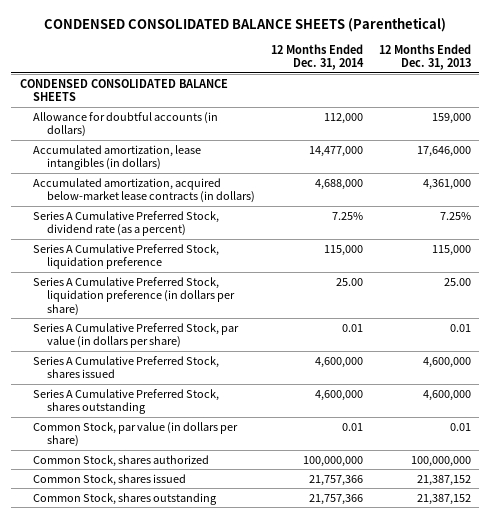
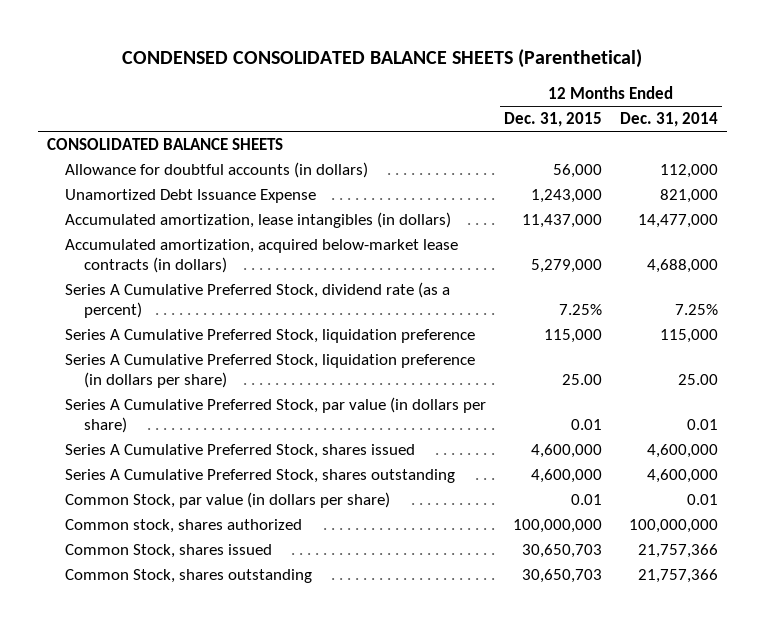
[379,43,472,71] 12 Months Ended Dec. 31, 2013 -> none
none -> [504,112,603,128] Dec. 31, 2015
[19,78,228,102] CONDENSED CONSOLIDATED BALANCE SHEETS -> [46,138,283,151] CONSOLIDATED BALANCE SHEETS
none -> [65,189,317,204] Unamortized Debt Issuance Expense
[33,454,210,467] Common Stock, shares authorized -> [65,519,303,534] Common stock, shares authorized

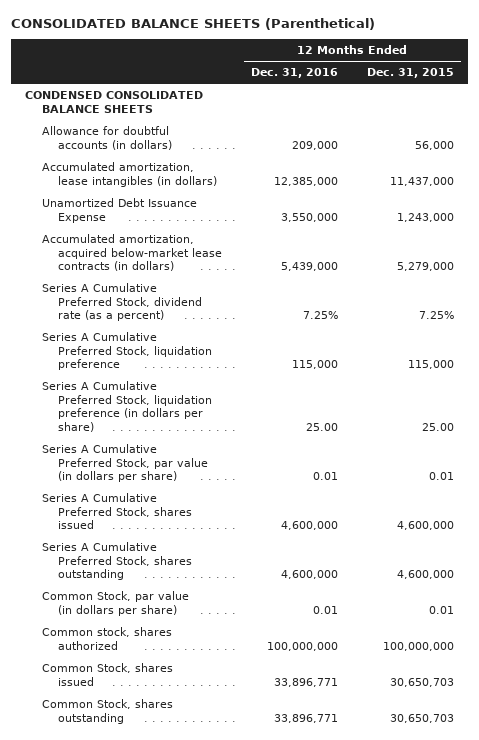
[122,49,643,69] CONDENSED CONSOLIDATED BALANCE SHEETS (Parenthetical) -> [10,17,375,30] CONSOLIDATED BALANCE SHEETS (Parenthetical)
[619,112,718,128] Dec. 31, 2014 -> none
none -> [250,68,338,79] Dec. 31, 2016
[46,138,283,151] CONSOLIDATED BALANCE SHEETS -> [25,91,204,113] CONDENSED CONSOLIDATED BALANCE SHEETS
[65,189,317,204] Unamortized Debt Issuance Expense -> [41,198,197,223] Unamortized Debt Issuance Expense

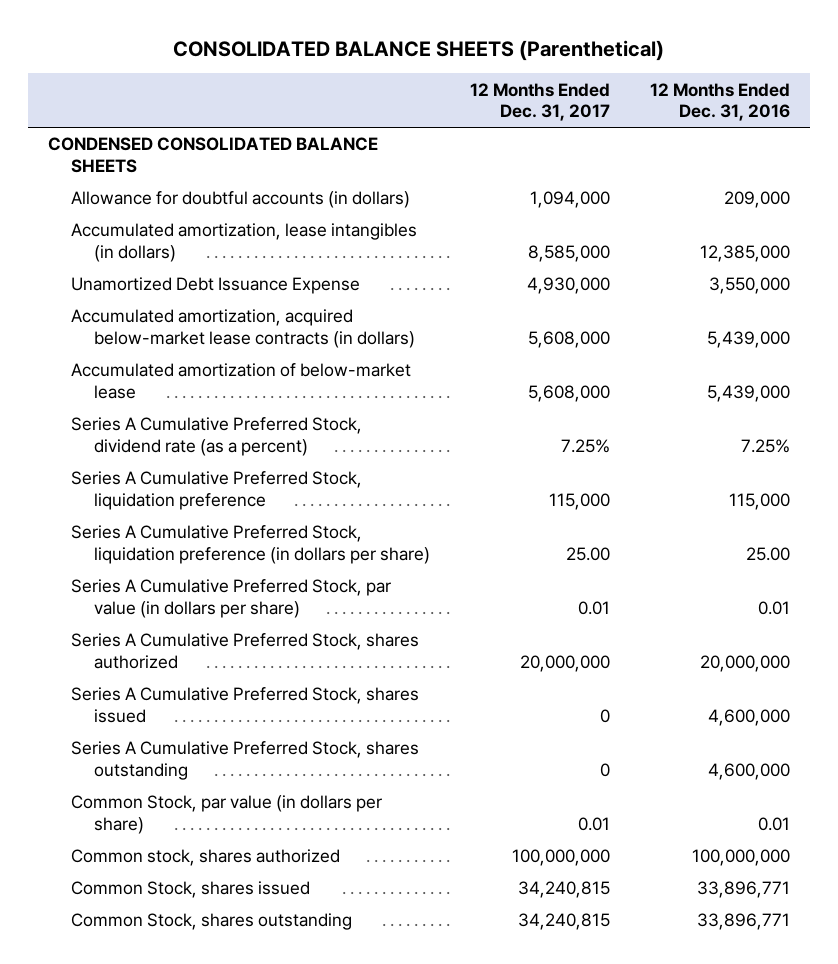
[366,68,454,79] Dec. 31, 2015 -> none
none -> [470,82,611,122] 12 Months Ended Dec. 31, 2017
none -> [71,363,412,399] Accumulated amortization of below-market lease
none -> [71,633,420,669] Series A Cumulative Preferred Stock, shares authorized

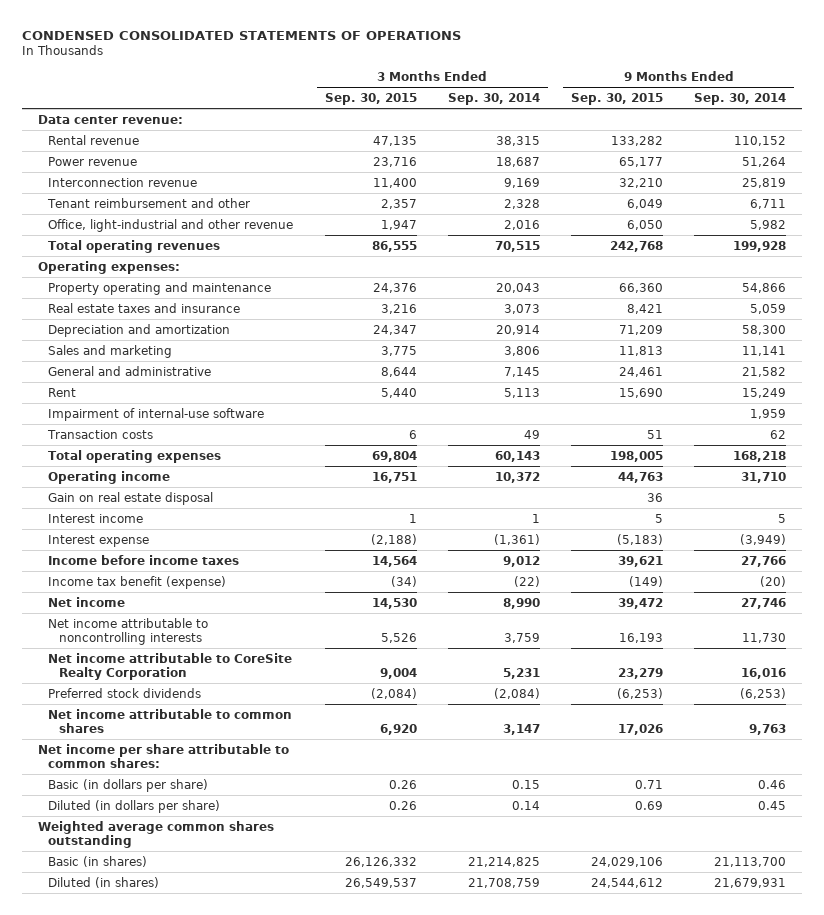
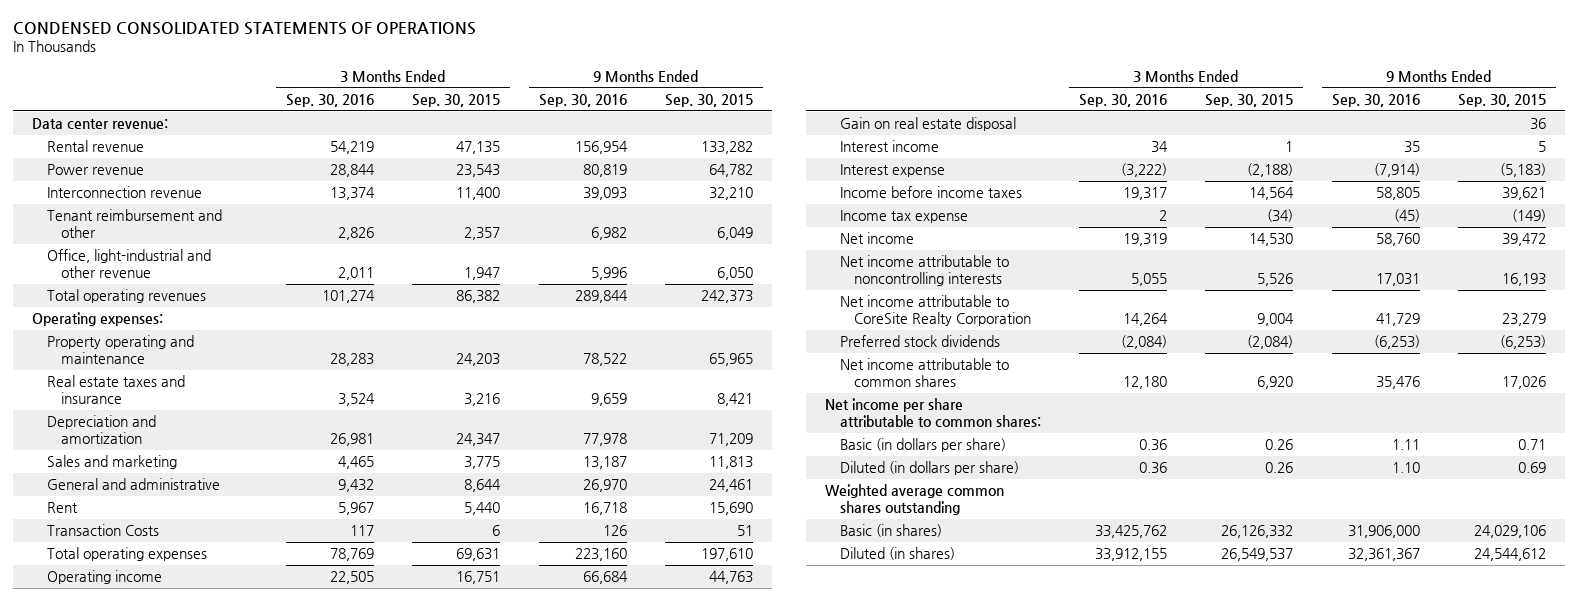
[447,92,540,105] Sep. 30, 2014 -> none
[694,92,787,105] Sep. 30, 2014 -> none
none -> [286,93,375,107] Sep. 30, 2016
none -> [538,93,627,107] Sep. 30, 2016
[372,156,417,167] 23,716 -> [456,164,501,178] 23,543
[618,156,663,167] 65,177 -> [709,164,754,178] 64,782
[371,240,417,252] 86,555 -> [456,290,501,304] 86,382
[609,240,663,252] 242,768 -> [701,290,754,304] 242,373
[372,282,417,293] 24,376 -> [456,353,501,367] 24,203
[618,282,663,293] 66,360 -> [709,353,754,367] 65,965
[48,407,265,421] Impairment of internal-use software -> none
[47,429,154,439] Transaction costs -> [46,524,159,537] Transaction Costs
[371,450,417,462] 69,804 -> [456,548,501,562] 69,631
[609,450,663,462] 198,005 -> [701,548,754,562] 197,610
[48,575,227,589] Income tax benefit (expense) -> [839,210,968,224] Income tax expense

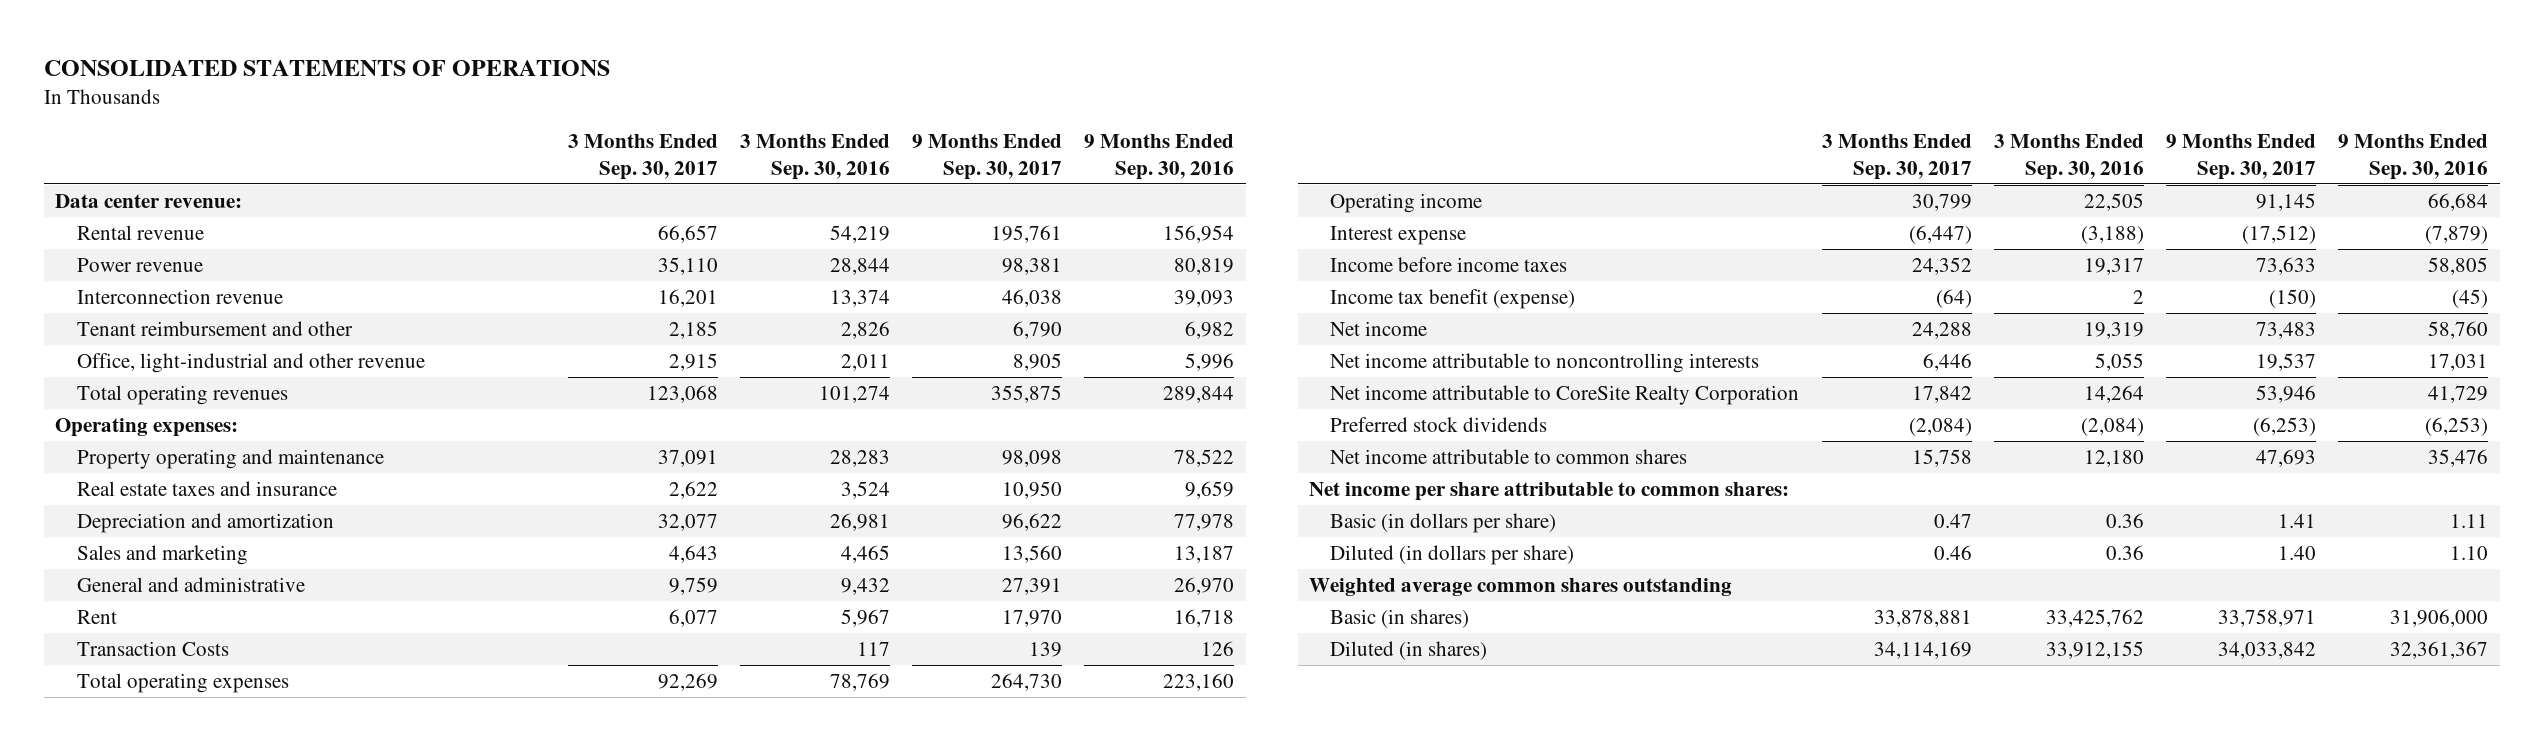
[12,22,476,36] CONDENSED CONSOLIDATED STATEMENTS OF OPERATIONS -> [43,60,610,77] CONSOLIDATED STATEMENTS OF OPERATIONS
[412,93,501,107] Sep. 30, 2015 -> none
[665,93,754,107] Sep. 30, 2015 -> none
none -> [567,134,718,180] 3 Months Ended Sep. 30, 2017
none -> [912,134,1063,180] 9 Months Ended Sep. 30, 2017
[839,117,1016,132] Gain on real estate disposal -> none
[839,140,939,153] Interest income -> none
[1120,163,1167,178] (3,222) -> [2080,225,2144,244] (3,188)
[1373,163,1420,178] (7,914) -> [2425,225,2489,244] (7,879)
[839,210,968,224] Income tax expense -> [1330,288,1576,309] Income tax benefit (expense)

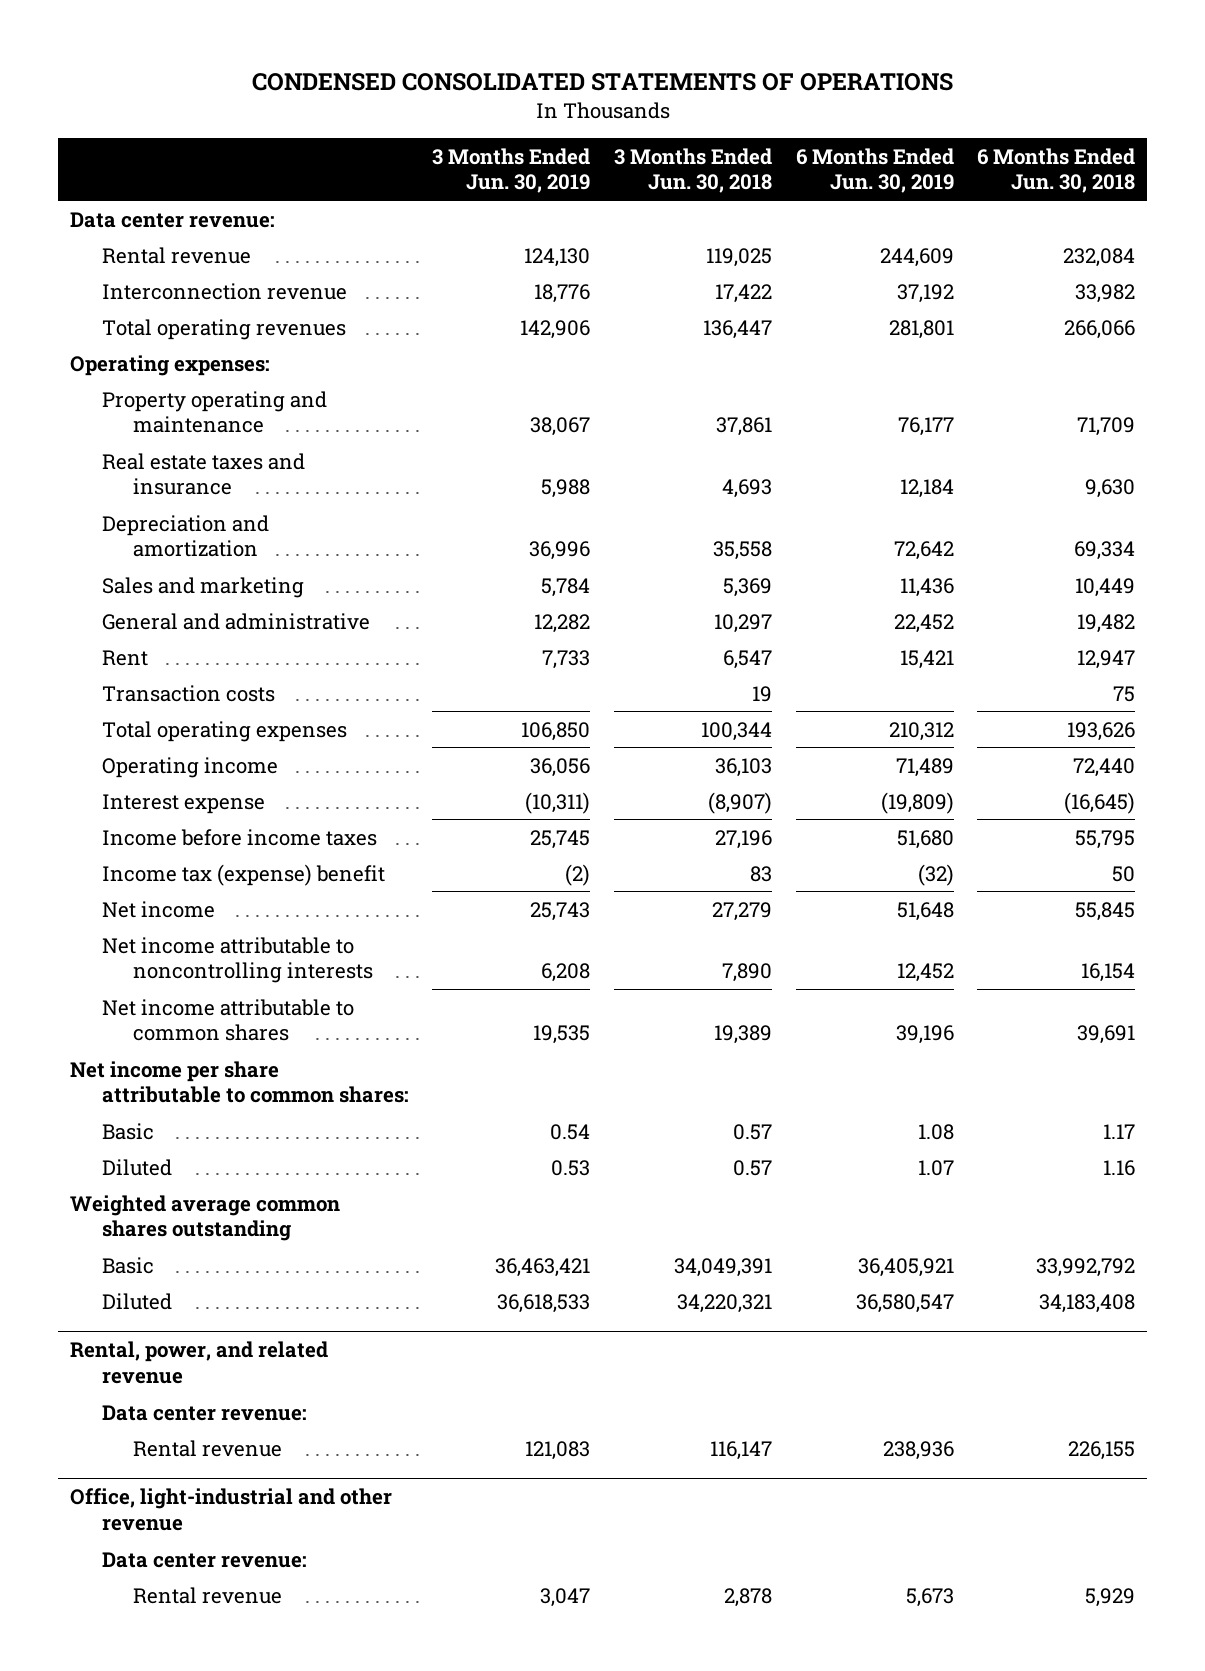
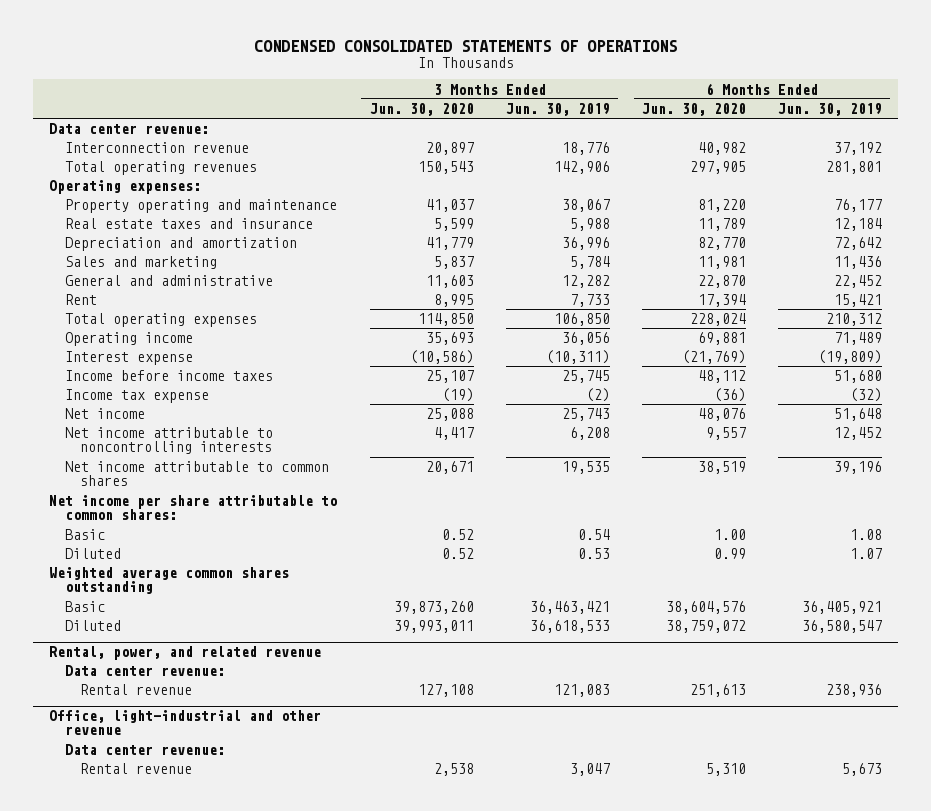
[613,147,772,194] 3 Months Ended Jun. 30, 2018 -> none
[977,147,1136,194] 6 Months Ended Jun. 30, 2018 -> none
none -> [369,103,474,117] Jun. 30, 2020
none -> [641,103,746,117] Jun. 30, 2020
[101,246,251,264] Rental revenue -> none
[101,684,275,702] Transaction costs -> none
[101,863,385,886] Income tax (expense) benefit -> [64,389,209,404] Income tax expense

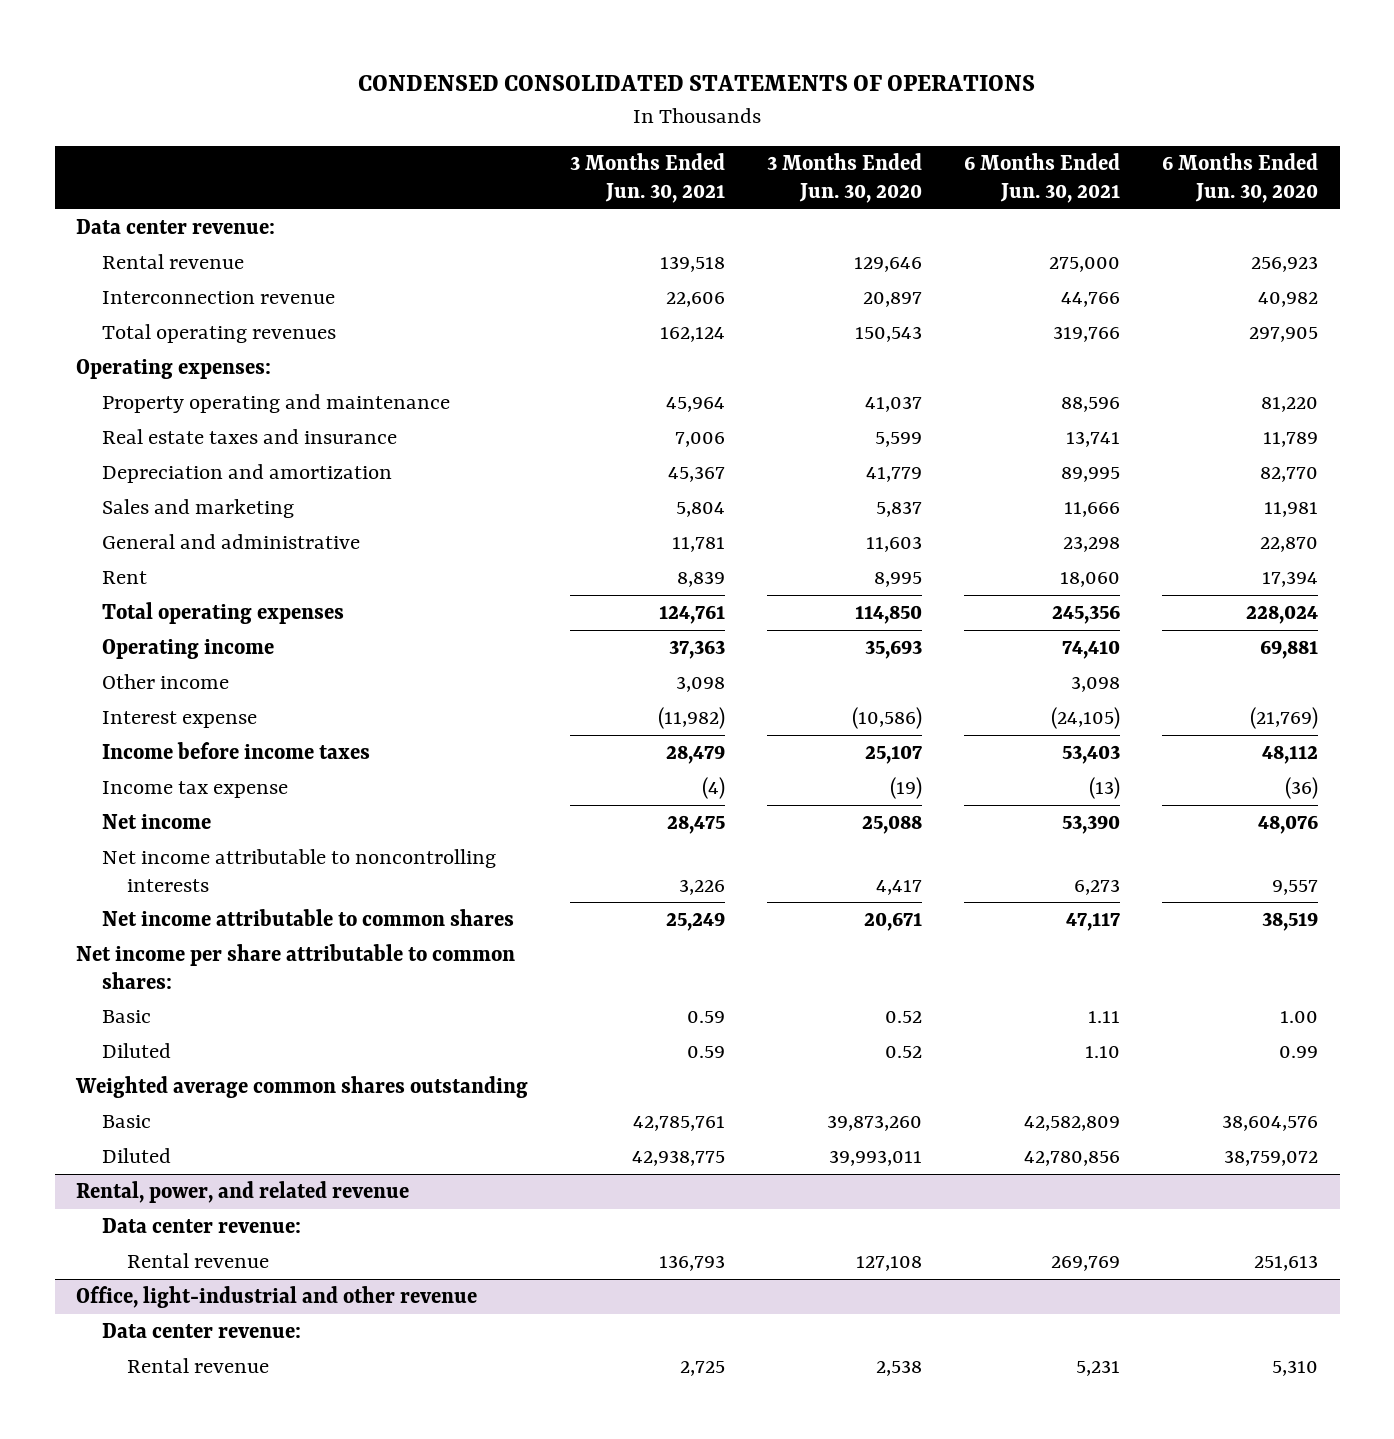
[505,103,610,117] Jun. 30, 2019 -> none
[777,103,882,117] Jun. 30, 2019 -> none
none -> [570,153,726,203] 3 Months Ended Jun. 30, 2021
none -> [964,153,1121,203] 6 Months Ended Jun. 30, 2021
none -> [101,254,244,270] Rental revenue
none -> [101,674,229,690] Other income

